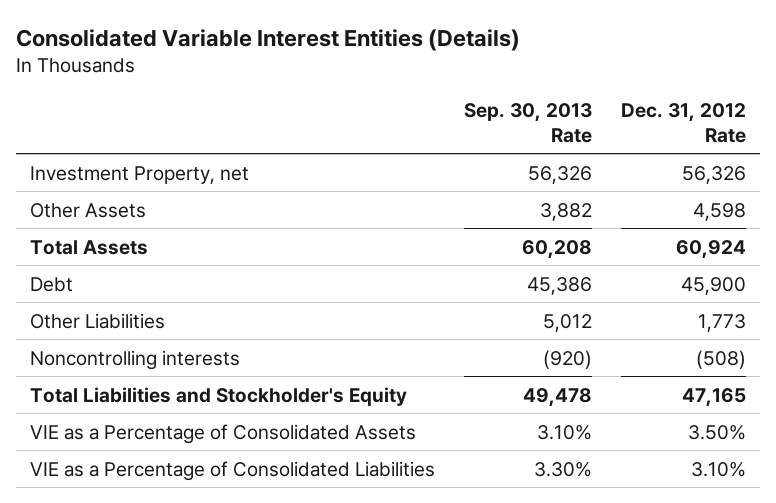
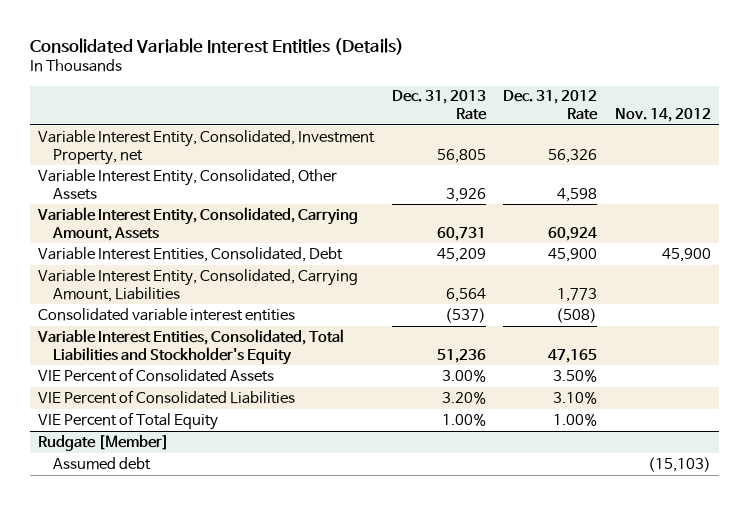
[464,103,593,143] Sep. 30, 2013 Rate -> none
none -> [391,90,487,121] Dec. 31, 2013 Rate
none -> [614,108,711,123] Nov. 14, 2012
[30,165,250,184] Investment Property, net -> [38,129,376,165] Variable Interest Entity, Consolidated, Investment Property, net
[30,202,147,218] Other Assets -> [38,168,338,200] Variable Interest Entity, Consolidated, Other Assets
[30,239,149,255] Total Assets -> [37,206,359,241] Variable Interest Entity, Consolidated, Carrying Amount, Assets
[30,276,74,292] Debt -> [38,246,344,262] Variable Interest Entities, Consolidated, Debt
[30,312,166,329] Other Liabilities -> [38,268,359,302] Variable Interest Entity, Consolidated, Carrying Amount, Liabilities
[30,349,241,370] Noncontrolling interests -> [38,307,296,321] Consolidated variable interest entities
[30,386,408,406] Total Liabilities and Stockholder's Equity -> [37,328,345,365] Variable Interest Entities, Consolidated, Total Liabilities and Stockholder's Equity
[30,423,417,444] VIE as a Percentage of Consolidated Assets -> [38,367,275,382] VIE Percent of Consolidated Assets
[30,460,436,481] VIE as a Percentage of Consolidated Liabilities -> [38,389,296,404] VIE Percent of Consolidated Liabilities
none -> [38,411,219,430] VIE Percent of Total Equity
none -> [38,434,170,451] Rudgate [Member]
none -> [53,456,152,470] Assumed debt

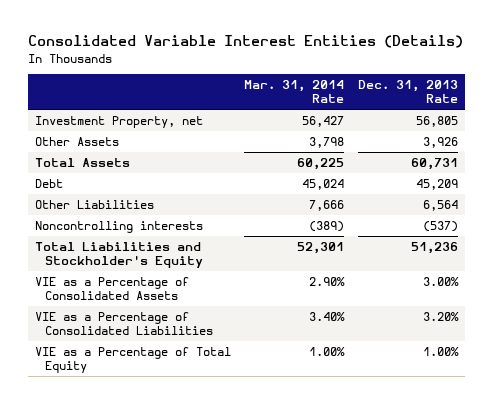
[503,90,599,121] Dec. 31, 2012 Rate -> none
[614,108,711,123] Nov. 14, 2012 -> none
none -> [244,80,345,104] Mar. 31, 2014 Rate
[38,434,170,451] Rudgate [Member] -> none
[53,456,152,470] Assumed debt -> none
[38,129,376,165] Variable Interest Entity, Consolidated, Investment Property, net -> [34,115,203,128] Investment Property, net
[38,168,338,200] Variable Interest Entity, Consolidated, Other Assets -> [34,136,119,146] Other Assets
[37,206,359,241] Variable Interest Entity, Consolidated, Carrying Amount, Assets -> [34,157,130,167] Total Assets
[38,246,344,262] Variable Interest Entities, Consolidated, Debt -> [34,178,63,188] Debt
[38,268,359,302] Variable Interest Entity, Consolidated, Carrying Amount, Liabilities -> [34,199,154,209] Other Liabilities
[38,307,296,321] Consolidated variable interest entities -> [34,220,203,233] Noncontrolling interests
[37,328,345,365] Variable Interest Entities, Consolidated, Total Liabilities and Stockholder's Equity -> [34,241,204,268] Total Liabilities and Stockholder's Equity
[38,367,275,382] VIE Percent of Consolidated Assets -> [34,276,189,300] VIE as a Percentage of Consolidated Assets
[38,389,296,404] VIE Percent of Consolidated Liabilities -> [34,311,214,335] VIE as a Percentage of Consolidated Liabilities
[38,411,219,430] VIE Percent of Total Equity -> [34,346,231,373] VIE as a Percentage of Total Equity

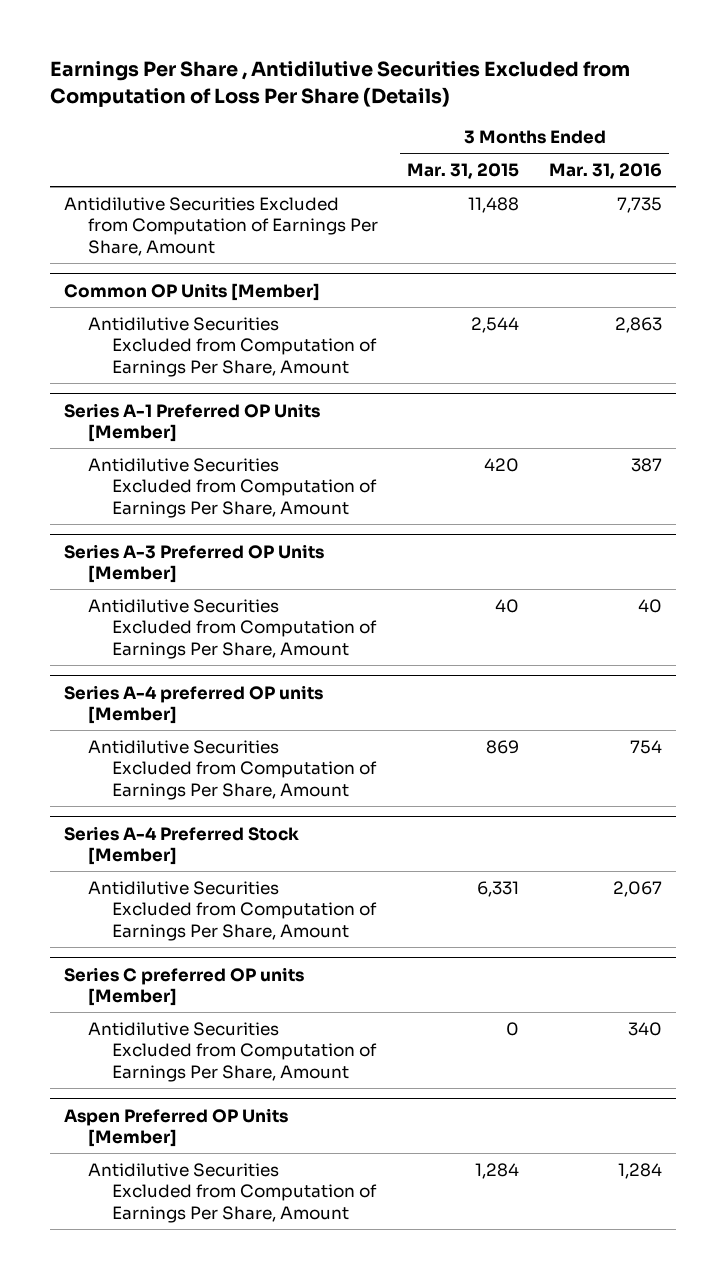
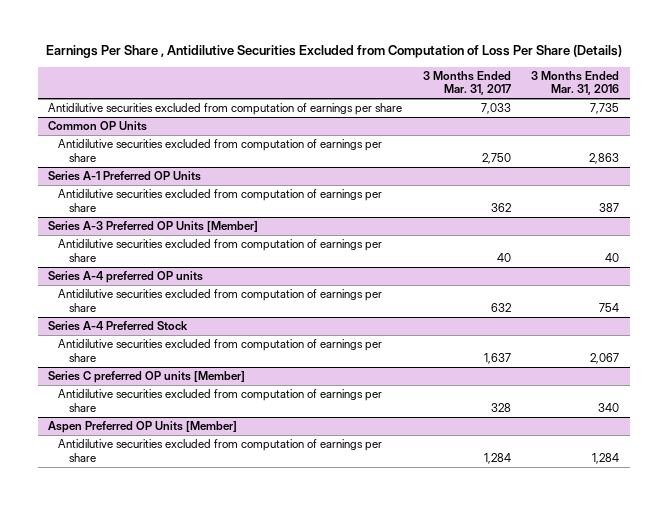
[407,162,520,179] Mar. 31, 2015 -> none
none -> [422,70,511,96] 3 Months Ended Mar. 31, 2017
[64,196,378,256] Antidilutive Securities Excluded from Computation of Earnings Per Share, Amount -> [47,103,402,116] Antidilutive securities excluded from computation of earnings per share
[64,282,321,301] Common OP Units [Member] -> [47,121,147,132] Common OP Units
[87,316,377,377] Antidilutive Securities Excluded from Computation of Earnings Per Share, Amount -> [58,139,383,162] Antidilutive securities excluded from computation of earnings per share
[64,402,321,442] Series A-1 Preferred OP Units [Member] -> [47,171,201,182] Series A-1 Preferred OP Units
[87,457,377,518] Antidilutive Securities Excluded from Computation of Earnings Per Share, Amount -> [58,189,383,212] Antidilutive securities excluded from computation of earnings per share
[87,598,377,659] Antidilutive Securities Excluded from Computation of Earnings Per Share, Amount -> [58,239,383,262] Antidilutive securities excluded from computation of earnings per share
[64,684,324,724] Series A-4 preferred OP units [Member] -> [47,271,203,284] Series A-4 preferred OP units
[87,739,377,800] Antidilutive Securities Excluded from Computation of Earnings Per Share, Amount -> [58,289,383,312] Antidilutive securities excluded from computation of earnings per share
[64,825,300,865] Series A-4 Preferred Stock [Member] -> [47,321,188,332] Series A-4 Preferred Stock
[87,880,377,941] Antidilutive Securities Excluded from Computation of Earnings Per Share, Amount -> [58,339,383,362] Antidilutive securities excluded from computation of earnings per share
[87,1021,377,1082] Antidilutive Securities Excluded from Computation of Earnings Per Share, Amount -> [58,389,383,412] Antidilutive securities excluded from computation of earnings per share
[87,1162,377,1223] Antidilutive Securities Excluded from Computation of Earnings Per Share, Amount -> [58,439,383,462] Antidilutive securities excluded from computation of earnings per share

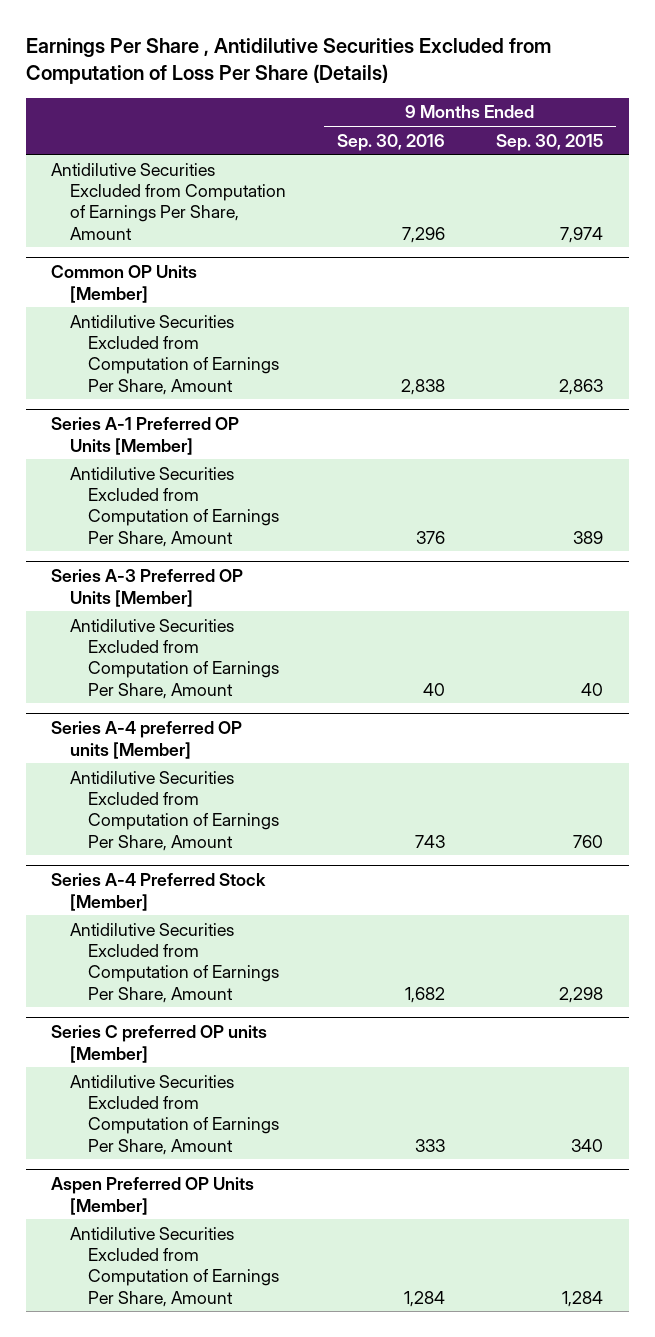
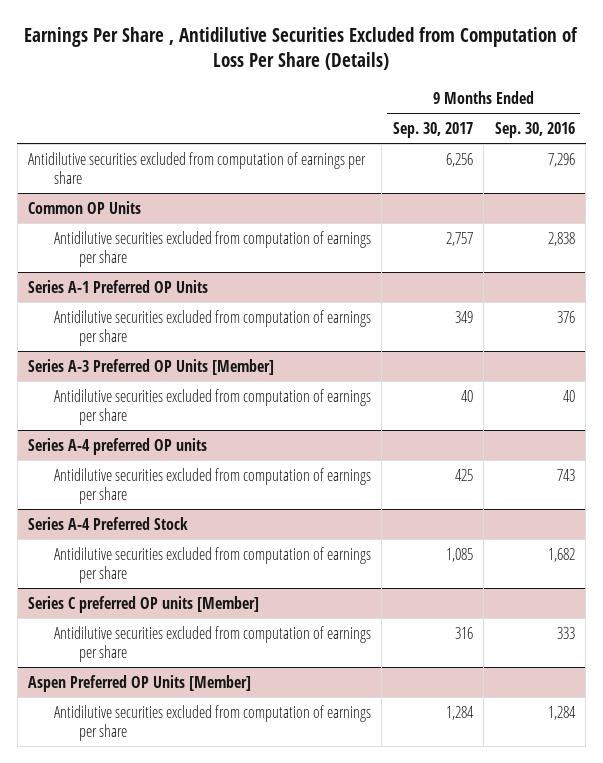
[496,133,604,151] Sep. 30, 2015 -> none
none -> [392,122,473,139] Sep. 30, 2017
[51,162,286,240] Antidilutive Securities Excluded from Computation of Earnings Per Share, Amount -> [28,151,367,185] Antidilutive securities excluded from computation of earnings per share
[51,265,198,303] Common OP Units [Member] -> [28,200,142,214] Common OP Units
[69,314,279,395] Antidilutive Securities Excluded from Computation of Earnings Per Share, Amount -> [53,230,371,268] Antidilutive securities excluded from computation of earnings per share
[51,417,240,455] Series A-1 Preferred OP Units [Member] -> [28,279,209,293] Series A-1 Preferred OP Units
[69,466,279,547] Antidilutive Securities Excluded from Computation of Earnings Per Share, Amount -> [53,309,371,347] Antidilutive securities excluded from computation of earnings per share
[69,618,279,699] Antidilutive Securities Excluded from Computation of Earnings Per Share, Amount -> [53,388,371,426] Antidilutive securities excluded from computation of earnings per share
[51,721,243,759] Series A-4 preferred OP units [Member] -> [28,437,208,455] Series A-4 preferred OP units
[69,770,279,851] Antidilutive Securities Excluded from Computation of Earnings Per Share, Amount -> [53,467,371,505] Antidilutive securities excluded from computation of earnings per share
[51,873,267,911] Series A-4 Preferred Stock [Member] -> [28,516,189,530] Series A-4 Preferred Stock
[69,922,279,1003] Antidilutive Securities Excluded from Computation of Earnings Per Share, Amount -> [53,546,371,584] Antidilutive securities excluded from computation of earnings per share
[69,1074,279,1155] Antidilutive Securities Excluded from Computation of Earnings Per Share, Amount -> [53,625,371,663] Antidilutive securities excluded from computation of earnings per share
[69,1226,279,1307] Antidilutive Securities Excluded from Computation of Earnings Per Share, Amount -> [53,704,371,742] Antidilutive securities excluded from computation of earnings per share

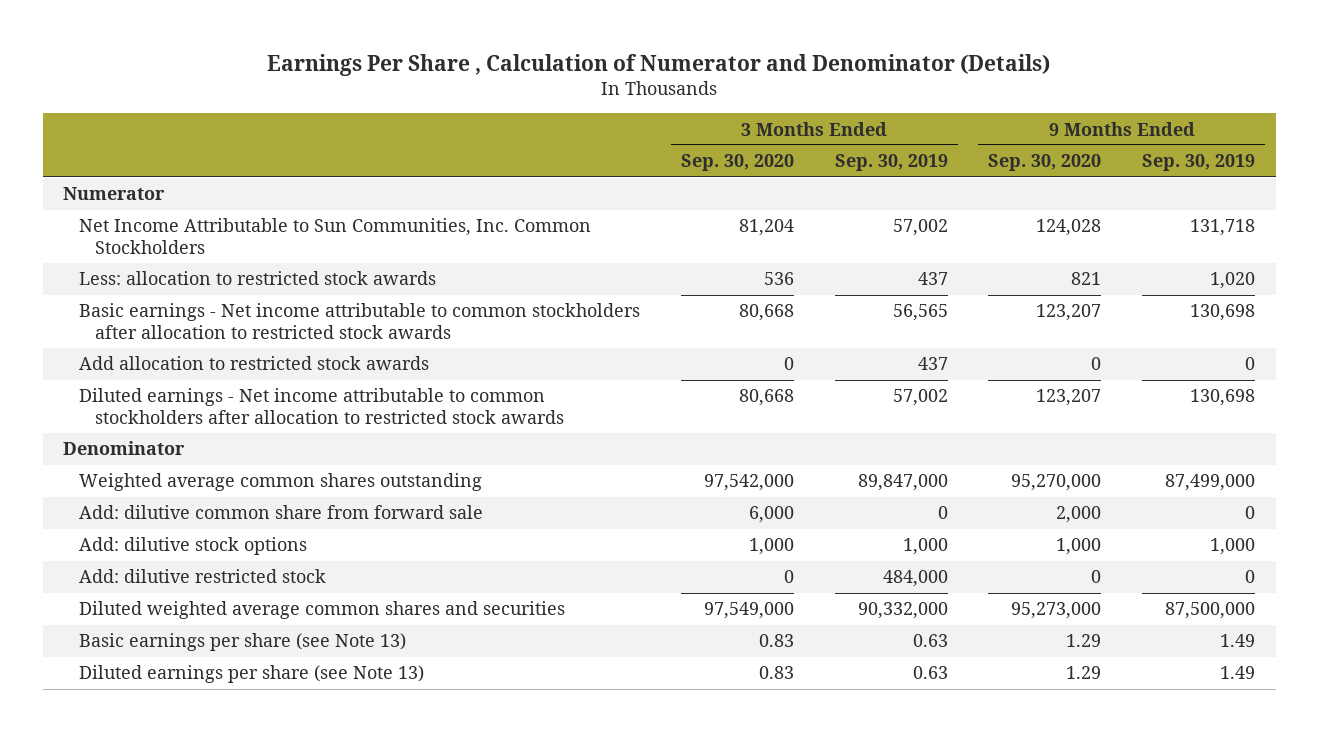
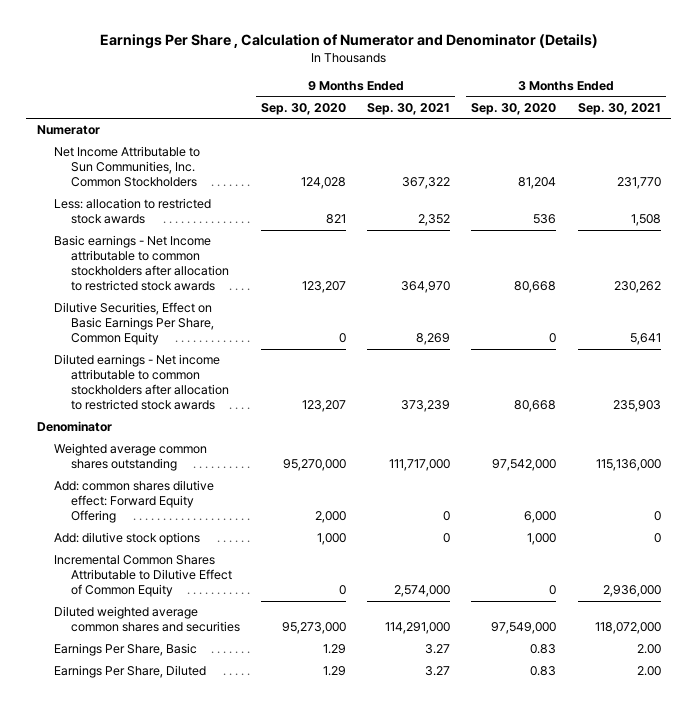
[834,154,948,172] Sep. 30, 2019 -> none
[1142,154,1256,172] Sep. 30, 2019 -> none
none -> [367,102,451,115] Sep. 30, 2021
none -> [577,102,661,115] Sep. 30, 2021
[79,356,430,371] Add allocation to restricted stock awards -> none
[79,303,641,339] Basic earnings - Net income attributable to common stockholders after allocation to restricted stock awards -> [53,235,229,292] Basic earnings - Net Income attributable to common stockholders after allocation to restricted stock awards
none -> [53,302,214,346] Dilutive Securities, Effect on Basic Earnings Per Share, Common Equity
[79,505,484,520] Add: dilutive common share from forward sale -> [53,480,214,524] Add: common shares dilutive effect: Forward Equity Offering
[79,569,327,584] Add: dilutive restricted stock -> none
none -> [53,555,232,598] Incremental Common Shares Attributable to Dilutive Effect of Common Equity
[79,633,407,652] Basic earnings per share (see Note 13) -> [53,643,197,657] Earnings Per Share, Basic
[79,665,425,684] Diluted earnings per share (see Note 13) -> [53,665,206,679] Earnings Per Share, Diluted

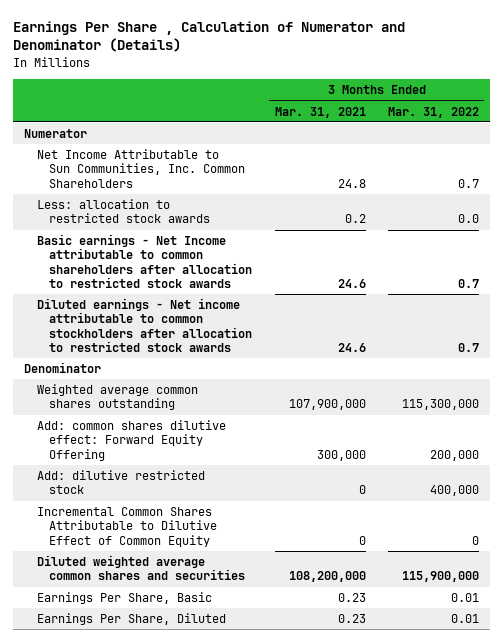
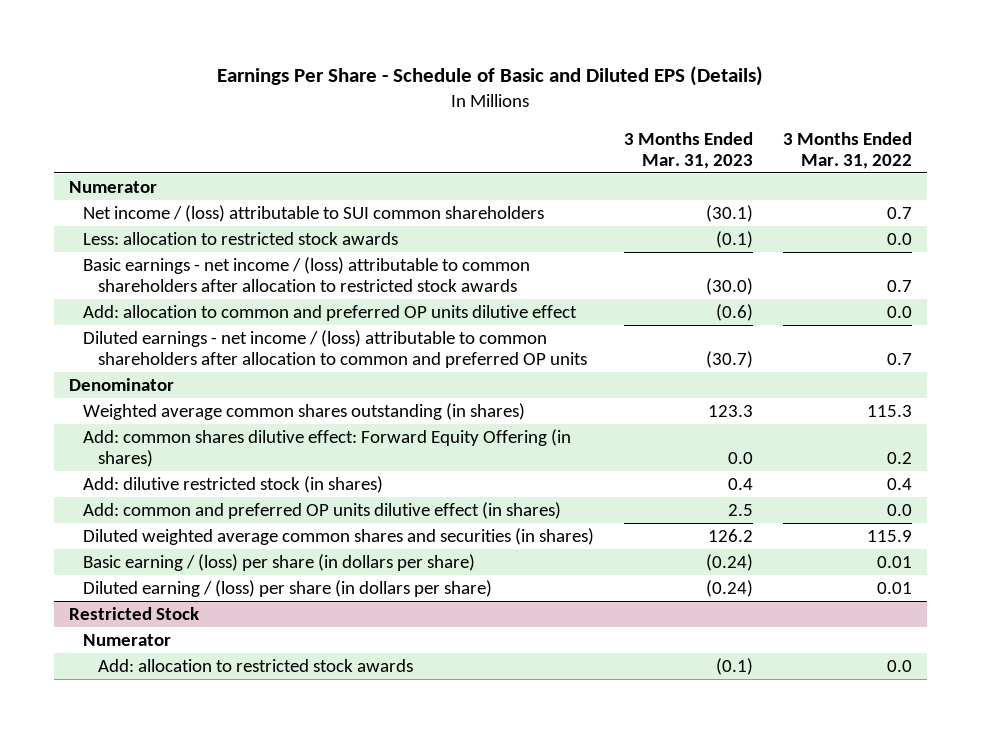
[12,20,405,53] Earnings Per Share , Calculation of Numerator and Denominator (Details) -> [217,66,764,87] Earnings Per Share - Schedule of Basic and Diluted EPS (Details)
[274,106,366,118] Mar. 31, 2021 -> none
none -> [624,131,754,169] 3 Months Ended Mar. 31, 2023
[36,149,246,188] Net Income Attributable to Sun Communities, Inc. Common Shareholders -> [83,204,545,222] Net income / (loss) attributable to SUI common shareholders
[36,234,253,288] Basic earnings - Net Income attributable to common shareholders after allocation to restricted stock awards -> [83,256,531,293] Basic earnings - net income / (loss) attributable to common shareholders after allocation to restricted stock awards
none -> [83,304,578,321] Add: allocation to common and preferred OP units dilutive effect
[36,298,253,352] Diluted earnings - Net income attributable to common stockholders after allocation to restricted stock awards -> [83,329,588,369] Diluted earnings - net income / (loss) attributable to common shareholders after allocation to common and preferred OP units
[36,384,198,411] Weighted average common shares outstanding -> [83,402,526,420] Weighted average common shares outstanding (in shares)
[401,399,479,411] 115,300,000 -> [866,404,912,417] 115.3
[36,420,226,461] Add: common shares dilutive effect: Forward Equity Offering -> [83,428,572,468] Add: common shares dilutive effect: Forward Equity Offering (in shares)
[429,449,479,461] 200,000 -> [886,452,912,465] 0.2
[36,470,205,495] Add: dilutive restricted stock -> [83,475,384,493] Add: dilutive restricted stock (in shares)
[429,485,479,497] 400,000 -> [886,477,912,490] 0.4
[36,507,218,547] Incremental Common Shares Attributable to Dilutive Effect of Common Equity -> [83,501,562,519] Add: common and preferred OP units dilutive effect (in shares)
[471,535,479,545] 0 -> [886,503,912,516] 0.0
[36,555,246,581] Diluted weighted average common shares and securities -> [83,527,595,545] Diluted weighted average common shares and securities (in shares)
[401,571,479,583] 115,900,000 -> [866,529,912,542] 115.9
[36,592,212,605] Earnings Per Share, Basic -> [83,553,476,571] Basic earning / (loss) per share (in dollars per share)
[36,613,226,626] Earnings Per Share, Diluted -> [83,579,493,597] Diluted earning / (loss) per share (in dollars per share)
none -> [68,606,199,620] Restricted Stock
none -> [83,633,172,646] Numerator
none -> [98,658,414,672] Add: allocation to restricted stock awards

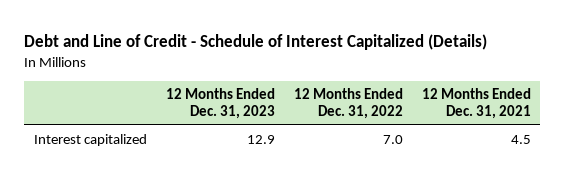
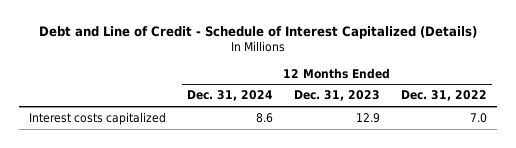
[421,87,531,120] 12 Months Ended Dec. 31, 2021 -> none
none -> [186,90,273,102] Dec. 31, 2024
[33,133,147,146] Interest capitalized -> [29,112,167,126] Interest costs capitalized

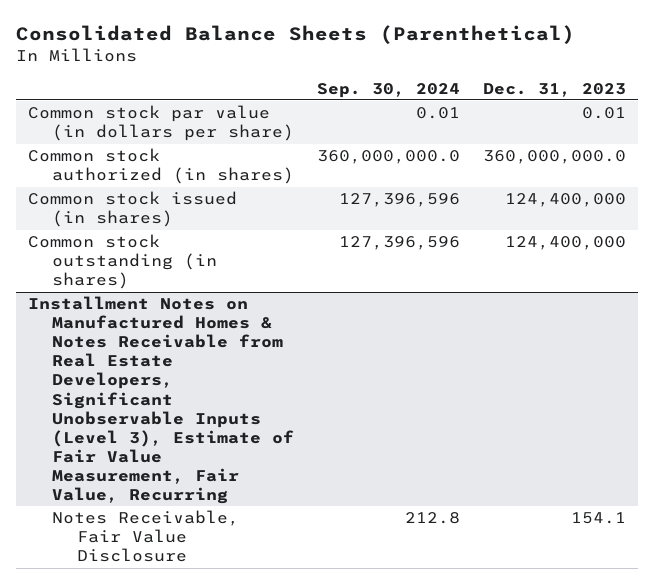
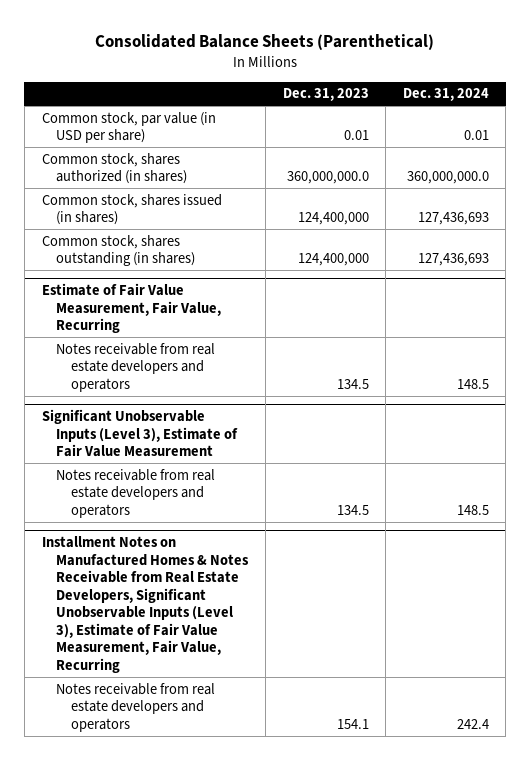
[317,82,461,98] Sep. 30, 2024 -> none
none -> [402,88,489,102] Dec. 31, 2024
[27,105,295,142] Common stock par value (in dollars per share) -> [41,111,216,144] Common stock, par value (in USD per share)
[27,148,295,185] Common stock authorized (in shares) -> [41,152,188,185] Common stock, shares authorized (in shares)
[27,191,237,228] Common stock issued (in shares) -> [41,193,222,226] Common stock, shares issued (in shares)
[27,234,218,290] Common stock outstanding (in shares) -> [41,234,196,267] Common stock, shares outstanding (in shares)
none -> [41,283,222,334] Estimate of Fair Value Measurement, Fair Value, Recurring
none -> [56,342,216,392] Notes receivable from real estate developers and operators
none -> [41,409,239,458] Significant Unobservable Inputs (Level 3), Estimate of Fair Value Measurement
none -> [56,468,216,518] Notes receivable from real estate developers and operators
[52,510,240,563] Notes Receivable, Fair Value Disclosure -> [56,682,216,732] Notes receivable from real estate developers and operators

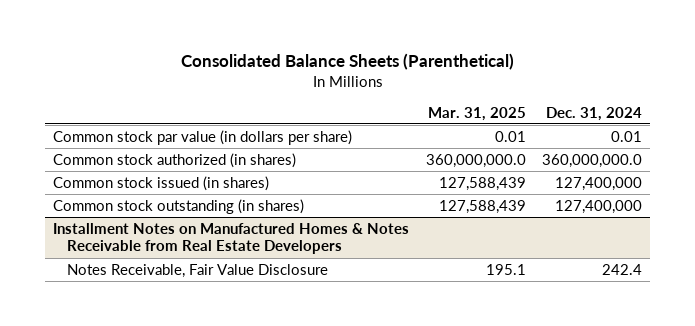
[282,88,369,102] Dec. 31, 2023 -> none
none -> [427,106,526,121] Mar. 31, 2025
[41,283,222,334] Estimate of Fair Value Measurement, Fair Value, Recurring -> none
[56,342,216,392] Notes receivable from real estate developers and operators -> none
[41,409,239,458] Significant Unobservable Inputs (Level 3), Estimate of Fair Value Measurement -> none
[56,468,216,518] Notes receivable from real estate developers and operators -> none
[41,536,250,673] Installment Notes on Manufactured Homes & Notes Receivable from Real Estate Developers, Significant Unobservable Inputs (Level 3), Estimate of Fair Value Measurement, Fair Value, Recurring -> none
[41,111,216,144] Common stock, par value (in USD per share) -> [53,129,353,145] Common stock par value (in dollars per share)
[41,152,188,185] Common stock, shares authorized (in shares) -> [53,152,297,168] Common stock authorized (in shares)
[41,193,222,226] Common stock, shares issued (in shares) -> [53,175,270,191] Common stock issued (in shares)
[417,212,489,226] 127,436,693 -> [554,176,642,191] 127,400,000
[41,234,196,267] Common stock, shares outstanding (in shares) -> [53,198,305,214] Common stock outstanding (in shares)
[417,253,489,267] 127,436,693 -> [554,199,642,214] 127,400,000
none -> [53,222,410,255] Installment Notes on Manufactured Homes & Notes Receivable from Real Estate Developers
[56,682,216,732] Notes receivable from real estate developers and operators -> [67,263,329,278] Notes Receivable, Fair Value Disclosure

